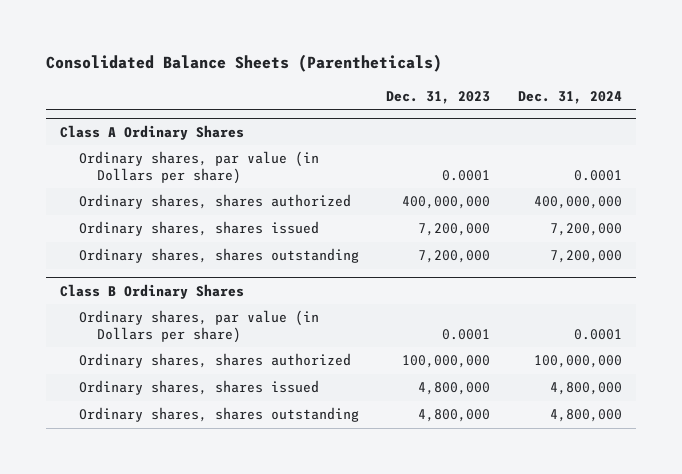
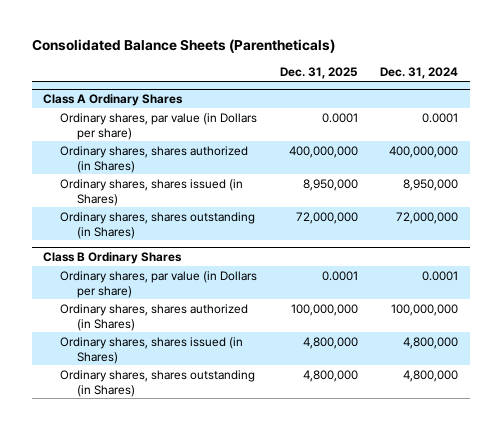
[386,90,491,104] Dec. 31, 2023 -> none
none -> [279,67,358,80] Dec. 31, 2025
[78,194,351,210] Ordinary shares, shares authorized -> [59,145,248,173] Ordinary shares, shares authorized (in Shares)
[78,221,319,237] Ordinary shares, shares issued -> [59,178,243,206] Ordinary shares, shares issued (in Shares)
[549,223,622,237] 7,200,000 -> [403,178,459,191] 8,950,000
[78,248,359,264] Ordinary shares, shares outstanding -> [59,211,255,239] Ordinary shares, shares outstanding (in Shares)
[549,250,622,264] 7,200,000 -> [396,211,459,224] 72,000,000
[78,353,351,369] Ordinary shares, shares authorized -> [59,303,248,331] Ordinary shares, shares authorized (in Shares)
[78,380,319,396] Ordinary shares, shares issued -> [59,336,243,364] Ordinary shares, shares issued (in Shares)
[78,407,359,423] Ordinary shares, shares outstanding -> [59,369,255,397] Ordinary shares, shares outstanding (in Shares)

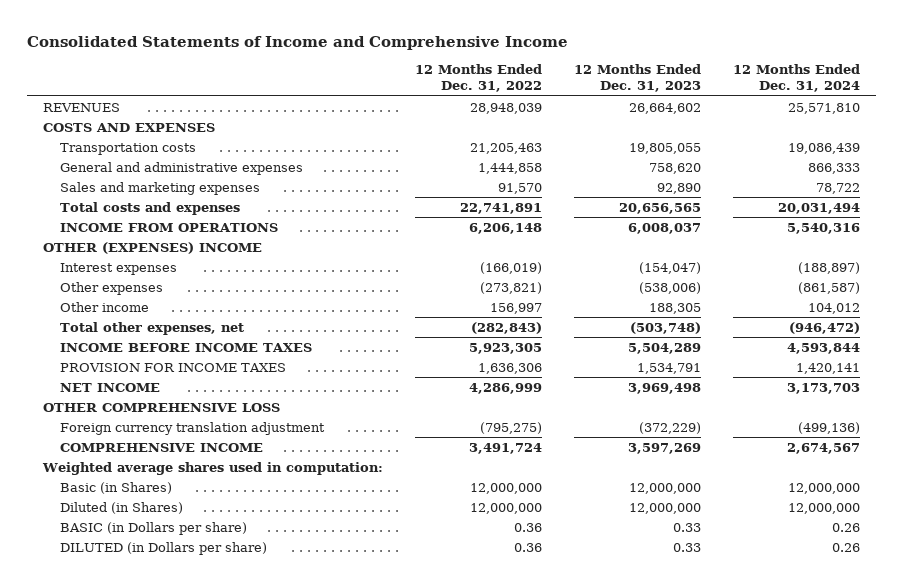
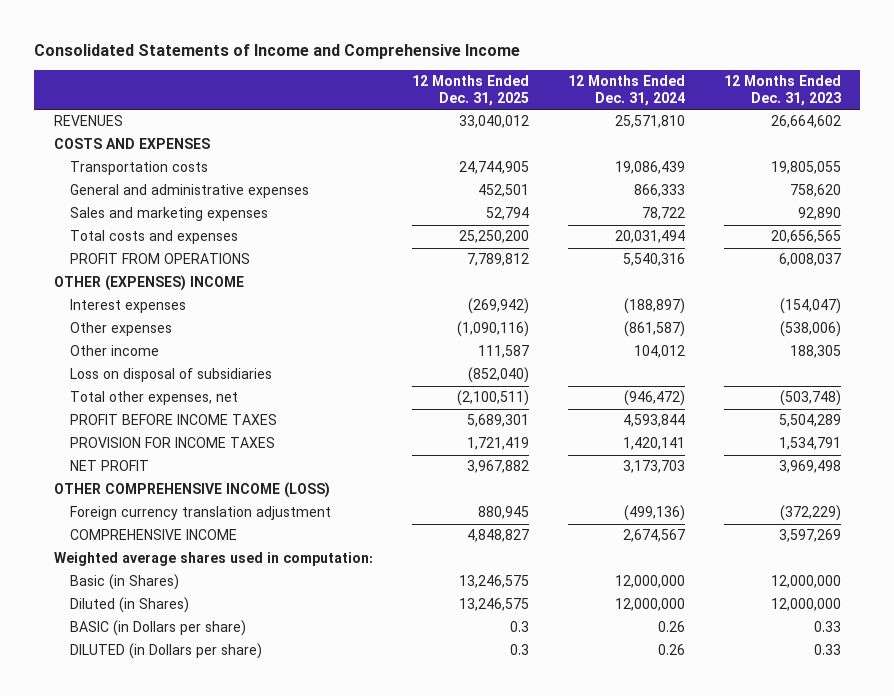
[415,64,543,93] 12 Months Ended Dec. 31, 2022 -> none
none -> [411,75,529,106] 12 Months Ended Dec. 31, 2025
[60,222,279,232] INCOME FROM OPERATIONS -> [70,253,251,265] PROFIT FROM OPERATIONS
none -> [70,368,273,383] Loss on disposal of subsidiaries
[60,342,313,352] INCOME BEFORE INCOME TAXES -> [70,414,278,426] PROFIT BEFORE INCOME TAXES
[60,382,161,392] NET INCOME -> [70,460,150,472] NET PROFIT
[43,402,281,412] OTHER COMPREHENSIVE LOSS -> [53,482,330,499] OTHER COMPREHENSIVE INCOME (LOSS)

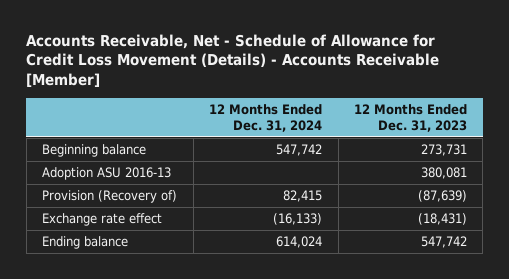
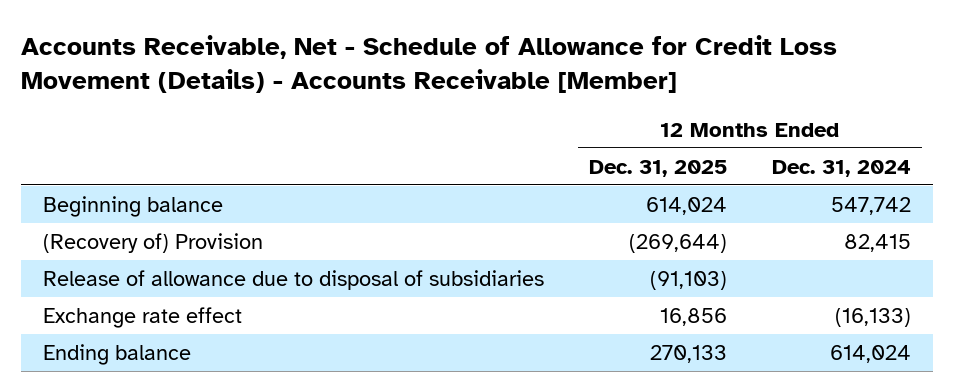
[354,103,468,132] 12 Months Ended Dec. 31, 2023 -> none
none -> [589,159,728,177] Dec. 31, 2025
[42,167,172,181] Adoption ASU 2016-13 -> none
[42,190,178,204] Provision (Recovery of) -> [43,232,264,253] (Recovery of) Provision
none -> [43,269,545,290] Release of allowance due to disposal of subsidiaries

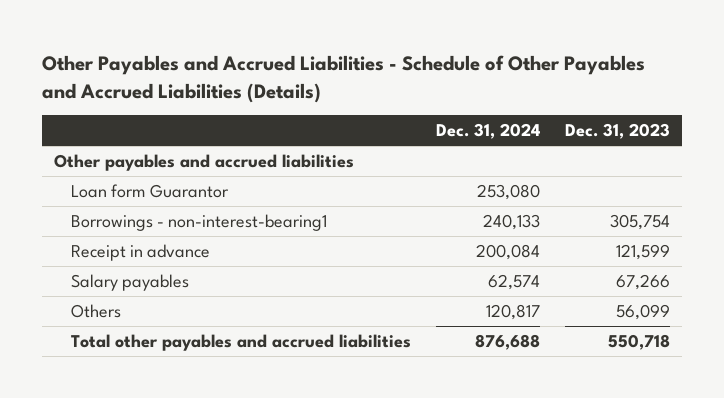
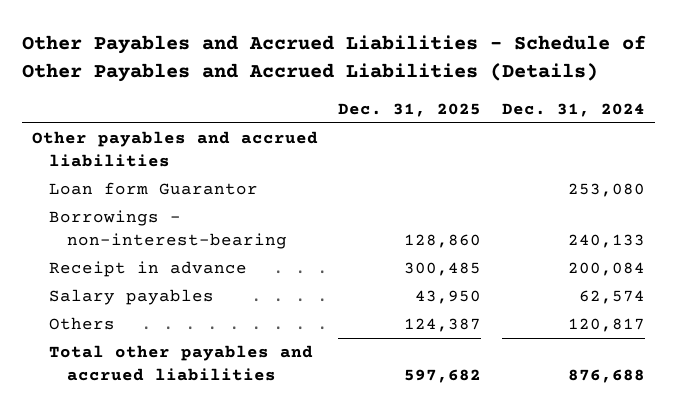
[564,123,670,140] Dec. 31, 2023 -> none
none -> [338,102,482,117] Dec. 31, 2025
[71,213,328,231] Borrowings - non-interest-bearing1 -> [49,210,287,249] Borrowings - non-interest-bearing

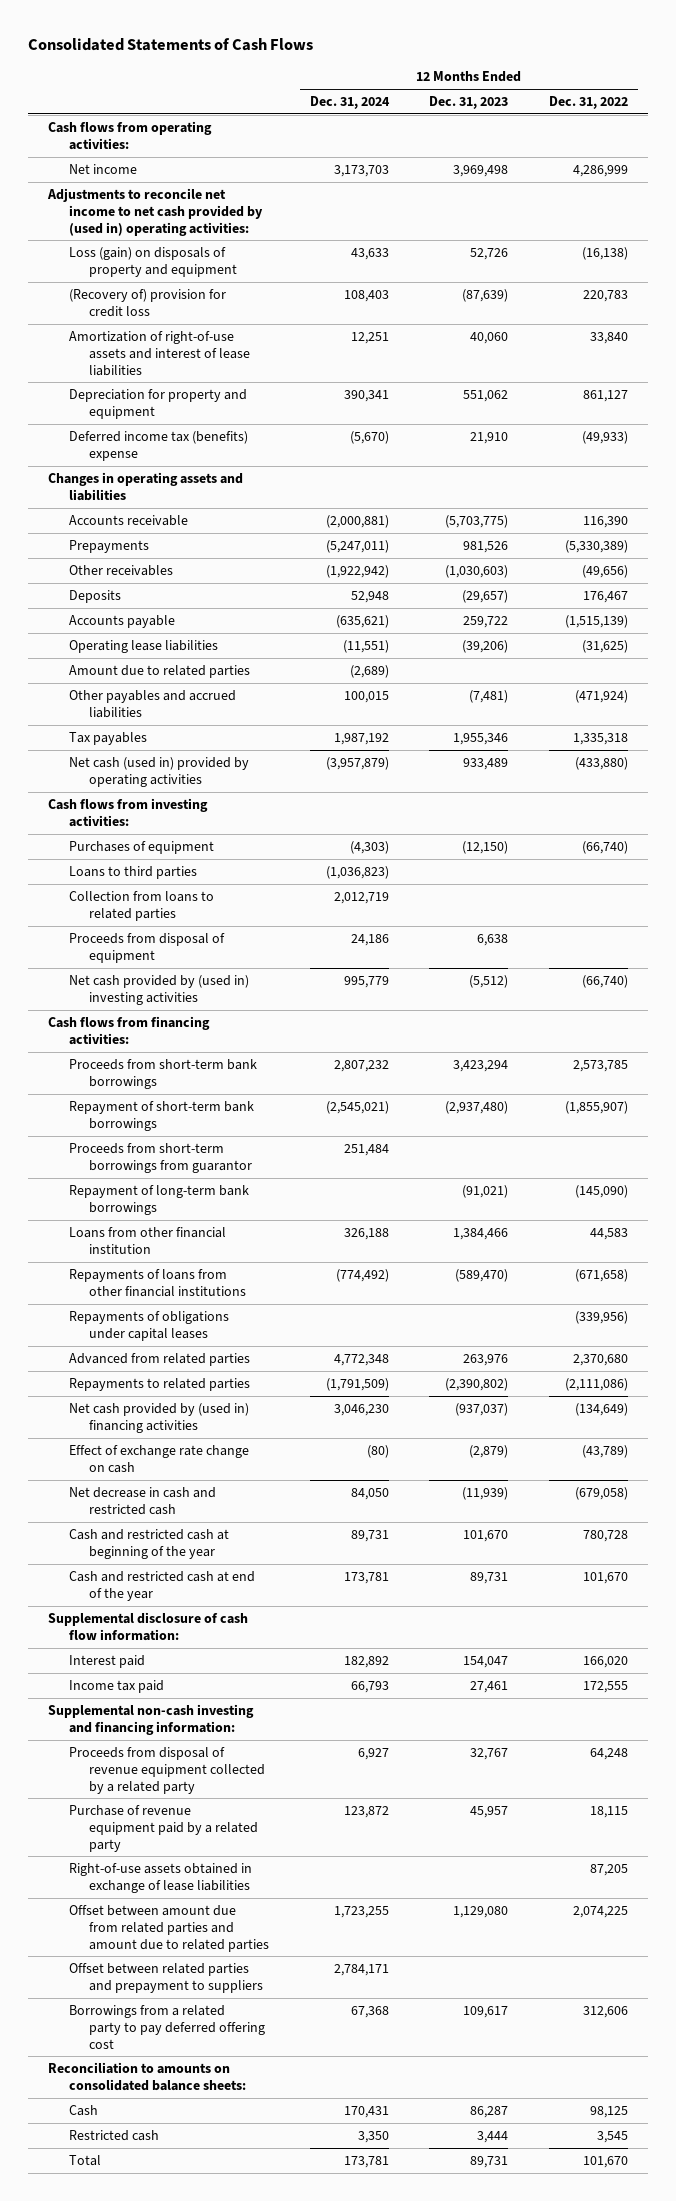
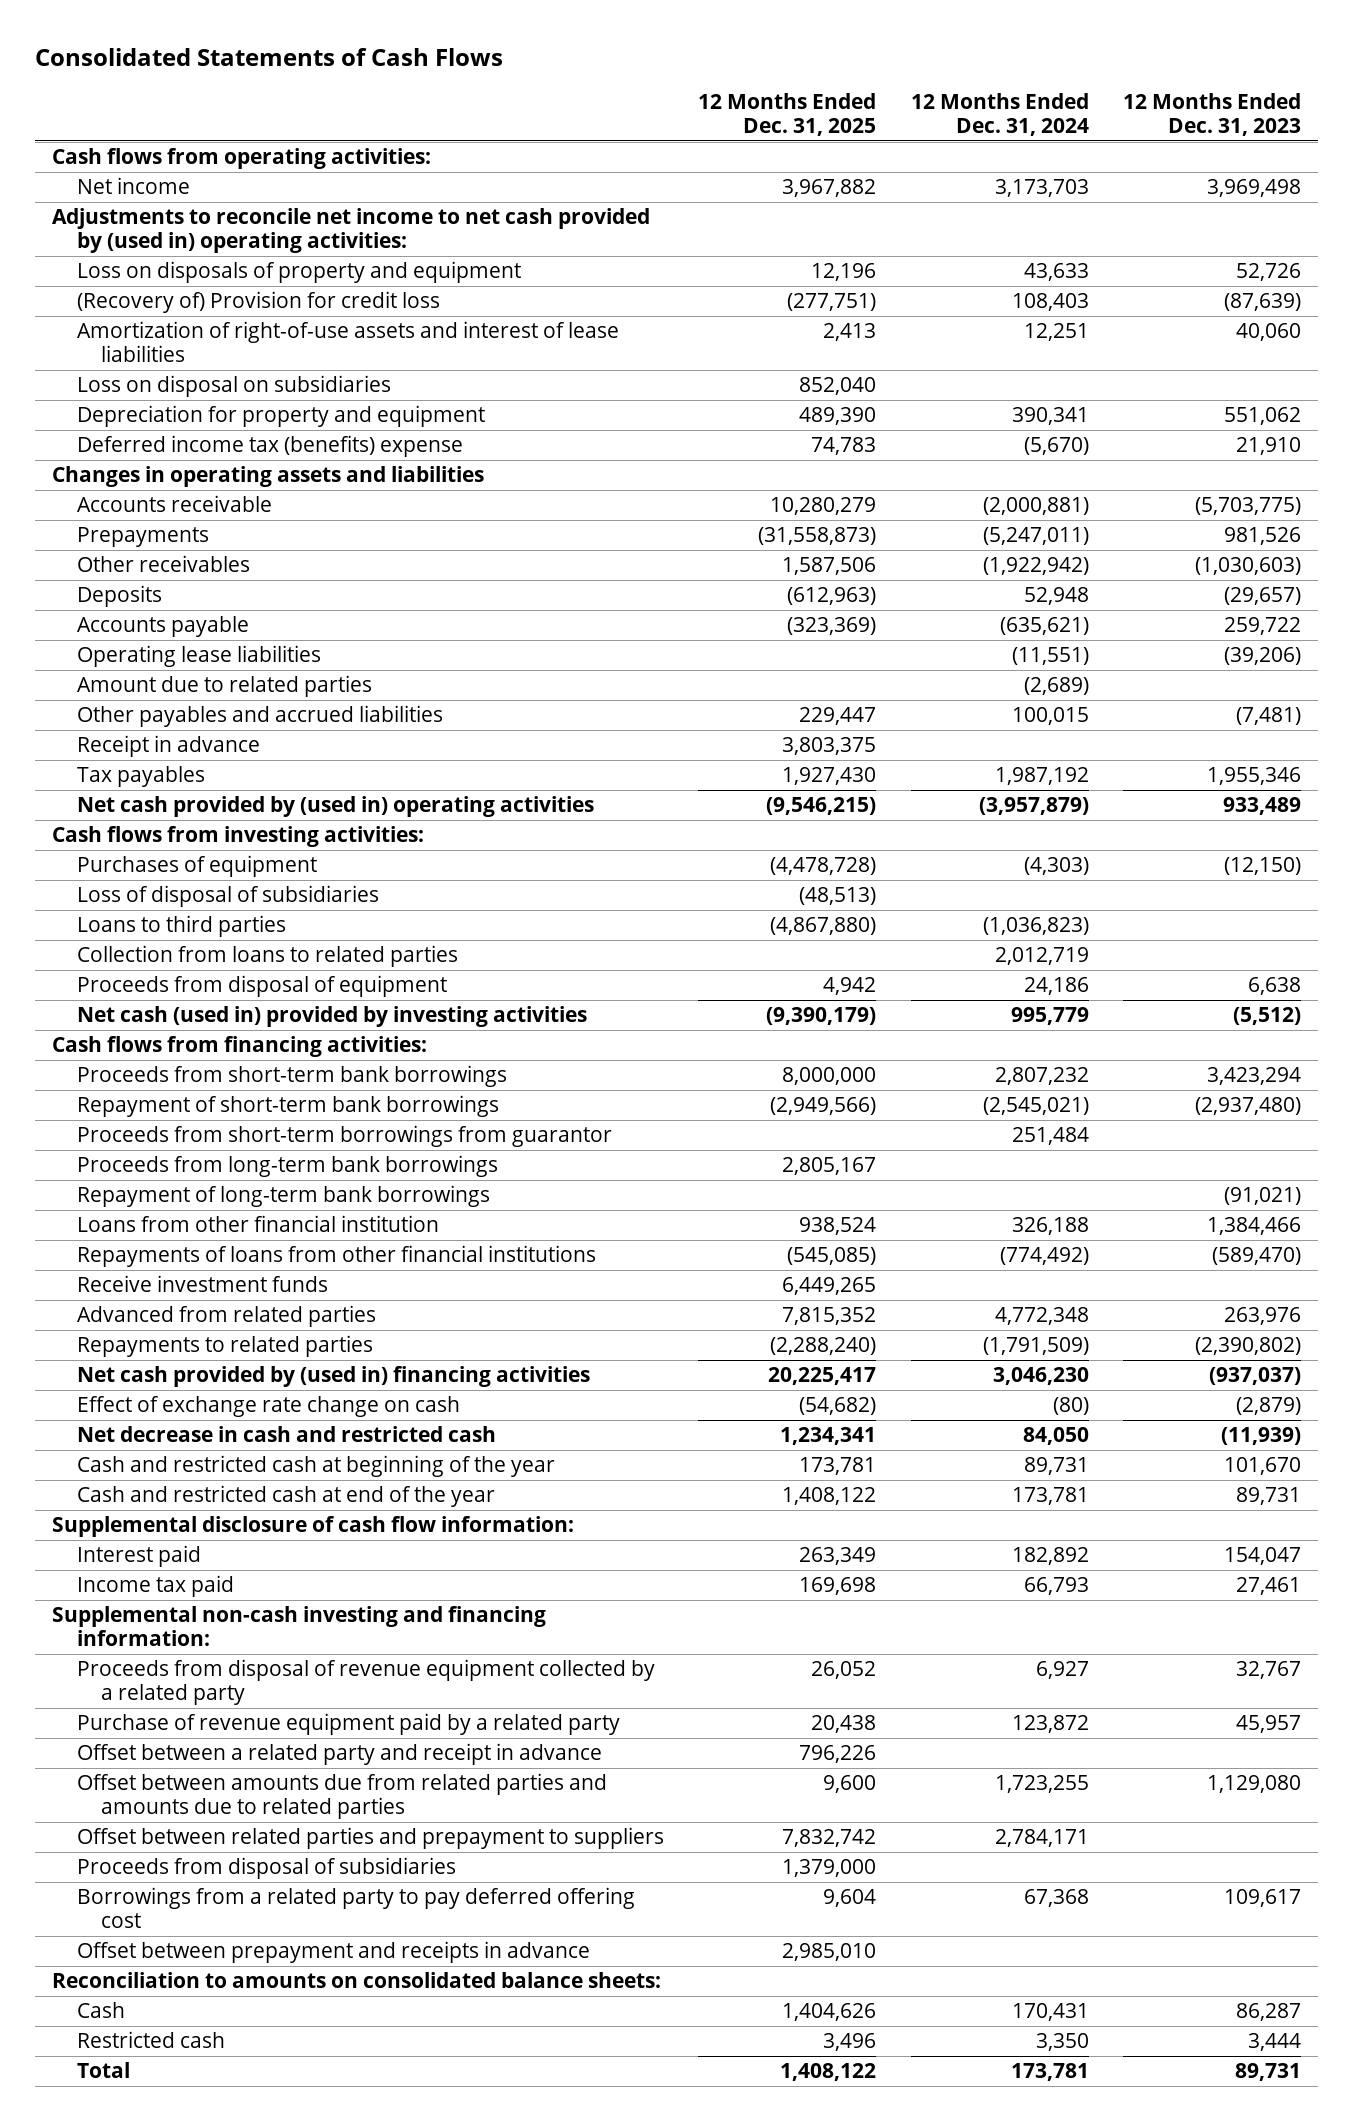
[548,96,628,110] Dec. 31, 2022 -> none
none -> [698,92,877,137] 12 Months Ended Dec. 31, 2025
[68,247,238,277] Loss (gain) on disposals of property and equipment -> [76,261,521,284] Loss on disposals of property and equipment
[68,289,226,317] (Recovery of) provision for credit loss -> [76,291,440,314] (Recovery of) Provision for credit loss
none -> [76,375,391,398] Loss on disposal on subsidiaries
none -> [76,735,260,758] Receipt in advance
[68,757,249,787] Net cash (used in) provided by operating activities -> [76,796,594,818] Net cash provided by (used in) operating activities
none -> [76,885,379,908] Loss of disposal of subsidiaries
[68,975,249,1005] Net cash provided by (used in) investing activities -> [76,1006,587,1028] Net cash (used in) provided by investing activities
none -> [76,1155,498,1178] Proceeds from long-term bank borrowings
[68,1311,229,1341] Repayments of obligations under capital leases -> none
none -> [76,1275,328,1293] Receive investment funds
[68,1863,252,1893] Right-of-use assets obtained in exchange of lease liabilities -> none
none -> [76,1743,602,1766] Offset between a related party and receipt in advance
[68,1905,270,1952] Offset between amount due from related parties and amount due to related parties -> [76,1773,607,1820] Offset between amounts due from related parties and amounts due to related parties
none -> [76,1857,456,1880] Proceeds from disposal of subsidiaries
none -> [76,1941,590,1964] Offset between prepayment and receipts in advance

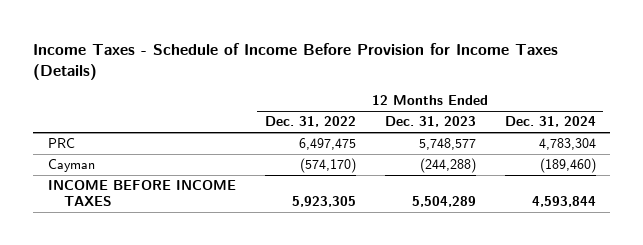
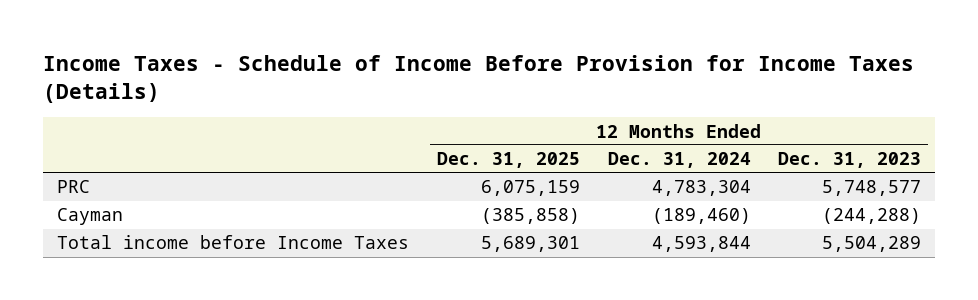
[264,116,356,128] Dec. 31, 2022 -> none
none -> [436,152,580,169] Dec. 31, 2025
[47,180,236,207] INCOME BEFORE INCOME TAXES -> [56,235,409,250] Total income before Income Taxes

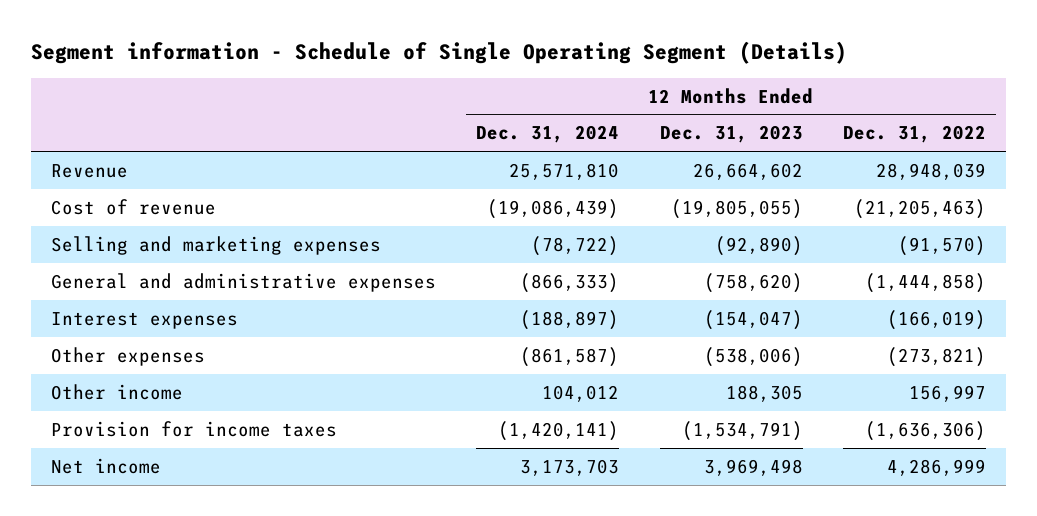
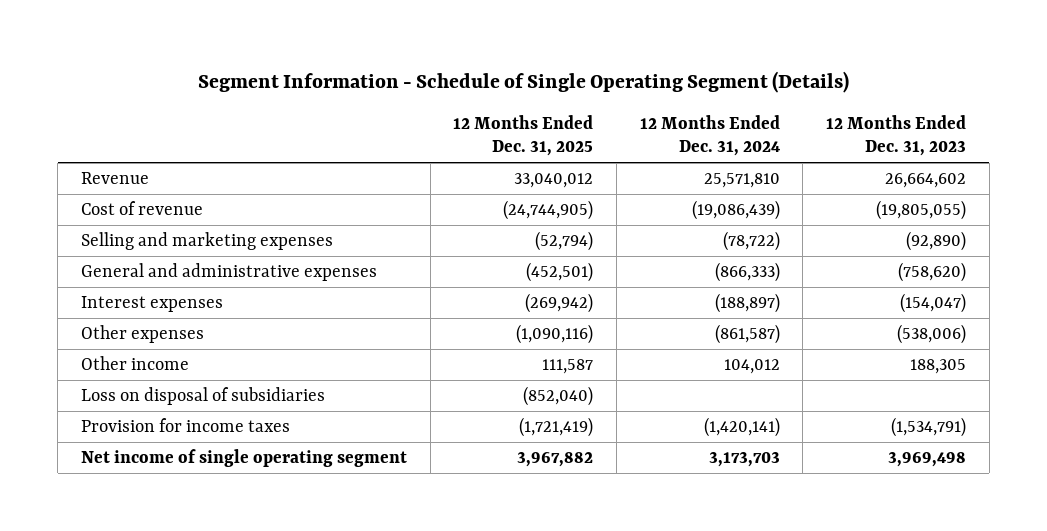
[30,41,847,65] Segment information - Schedule of Single Operating Segment (Details) -> [197,71,849,94] Segment Information - Schedule of Single Operating Segment (Details)
[842,125,986,144] Dec. 31, 2022 -> none
none -> [453,114,594,157] 12 Months Ended Dec. 31, 2025
none -> [81,387,326,406] Loss on disposal of subsidiaries
[51,457,162,474] Net income -> [81,449,408,468] Net income of single operating segment

